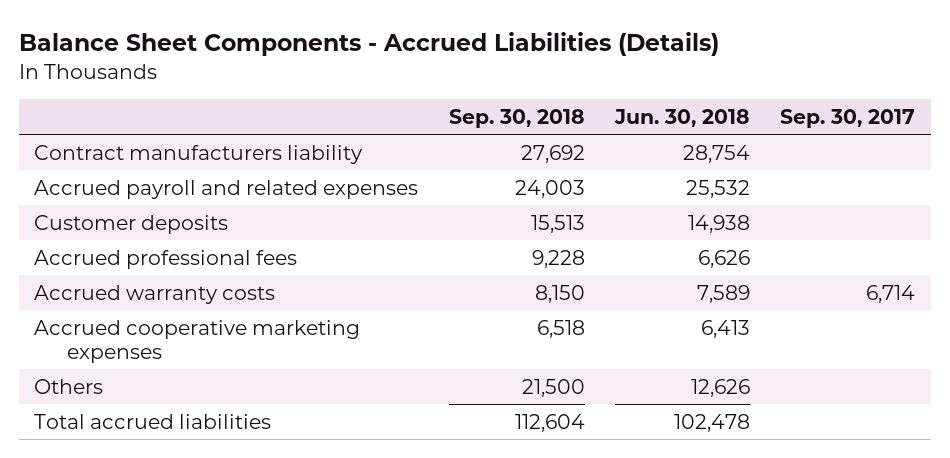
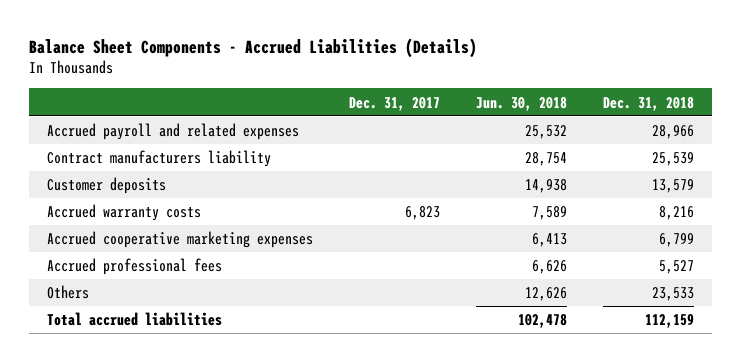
[448,109,585,129] Sep. 30, 2018 -> none
[780,109,916,129] Sep. 30, 2017 -> none
none -> [348,96,440,111] Dec. 31, 2017
none -> [602,96,694,111] Dec. 31, 2018
[34,144,364,164] Contract manufacturers liability -> [46,150,271,168] Contract manufacturers liability
[34,249,298,269] Accrued professional fees -> [46,258,222,276] Accrued professional fees

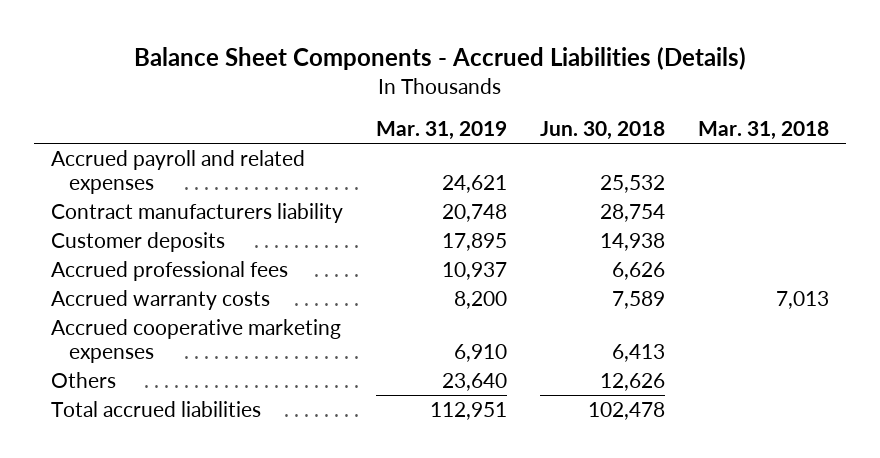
[348,96,440,111] Dec. 31, 2017 -> none
[602,96,694,111] Dec. 31, 2018 -> none
none -> [375,121,507,141] Mar. 31, 2019
none -> [698,121,830,141] Mar. 31, 2018
[46,258,222,276] Accrued professional fees -> [50,260,288,281] Accrued professional fees

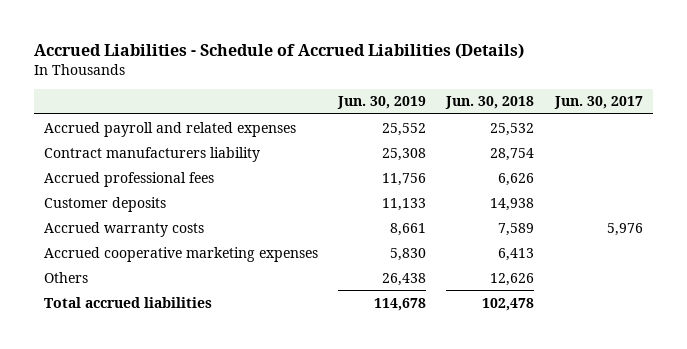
[133,46,746,70] Balance Sheet Components - Accrued Liabilities (Details) -> [33,42,524,59] Accrued Liabilities - Schedule of Accrued Liabilities (Details)
[375,121,507,141] Mar. 31, 2019 -> none
[698,121,830,141] Mar. 31, 2018 -> none
none -> [337,96,427,110] Jun. 30, 2019
none -> [553,96,643,110] Jun. 30, 2017
[50,231,225,252] Customer deposits -> [43,196,166,212] Customer deposits

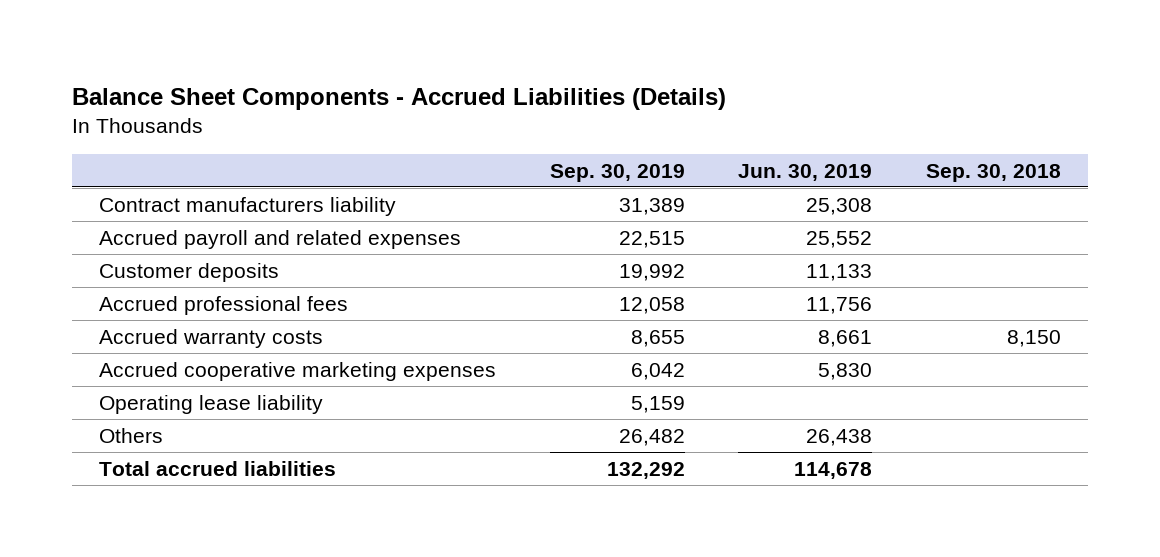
[33,42,524,59] Accrued Liabilities - Schedule of Accrued Liabilities (Details) -> [71,87,726,110] Balance Sheet Components - Accrued Liabilities (Details)
[445,96,535,110] Jun. 30, 2018 -> none
[553,96,643,110] Jun. 30, 2017 -> none
none -> [549,163,685,182] Sep. 30, 2019
none -> [926,163,1062,182] Sep. 30, 2018
[43,121,296,137] Accrued payroll and related expenses -> [98,229,461,249] Accrued payroll and related expenses
[43,171,214,187] Accrued professional fees -> [98,295,348,315] Accrued professional fees
none -> [98,394,323,414] Operating lease liability

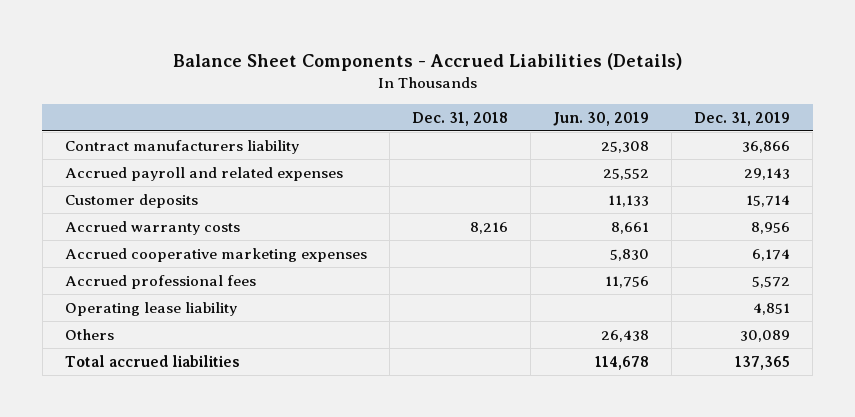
[549,163,685,182] Sep. 30, 2019 -> none
[926,163,1062,182] Sep. 30, 2018 -> none
none -> [411,111,508,126] Dec. 31, 2018
none -> [694,111,791,126] Dec. 31, 2019
[98,295,348,315] Accrued professional fees -> [64,274,256,289] Accrued professional fees

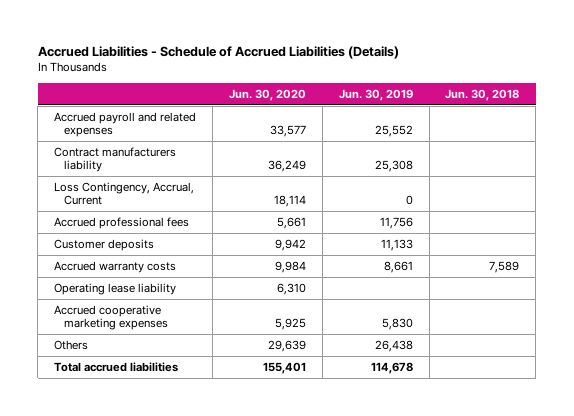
[172,52,682,71] Balance Sheet Components - Accrued Liabilities (Details) -> [37,45,399,59] Accrued Liabilities - Schedule of Accrued Liabilities (Details)
[411,111,508,126] Dec. 31, 2018 -> none
[694,111,791,126] Dec. 31, 2019 -> none
none -> [228,88,306,101] Jun. 30, 2020
none -> [445,88,520,101] Jun. 30, 2018
[64,139,299,154] Contract manufacturers liability -> [54,146,177,173] Contract manufacturers liability
none -> [54,181,195,206] Loss Contingency, Accrual, Current
[64,274,256,289] Accrued professional fees -> [54,216,190,229] Accrued professional fees
[64,247,367,262] Accrued cooperative marketing expenses -> [54,304,168,331] Accrued cooperative marketing expenses

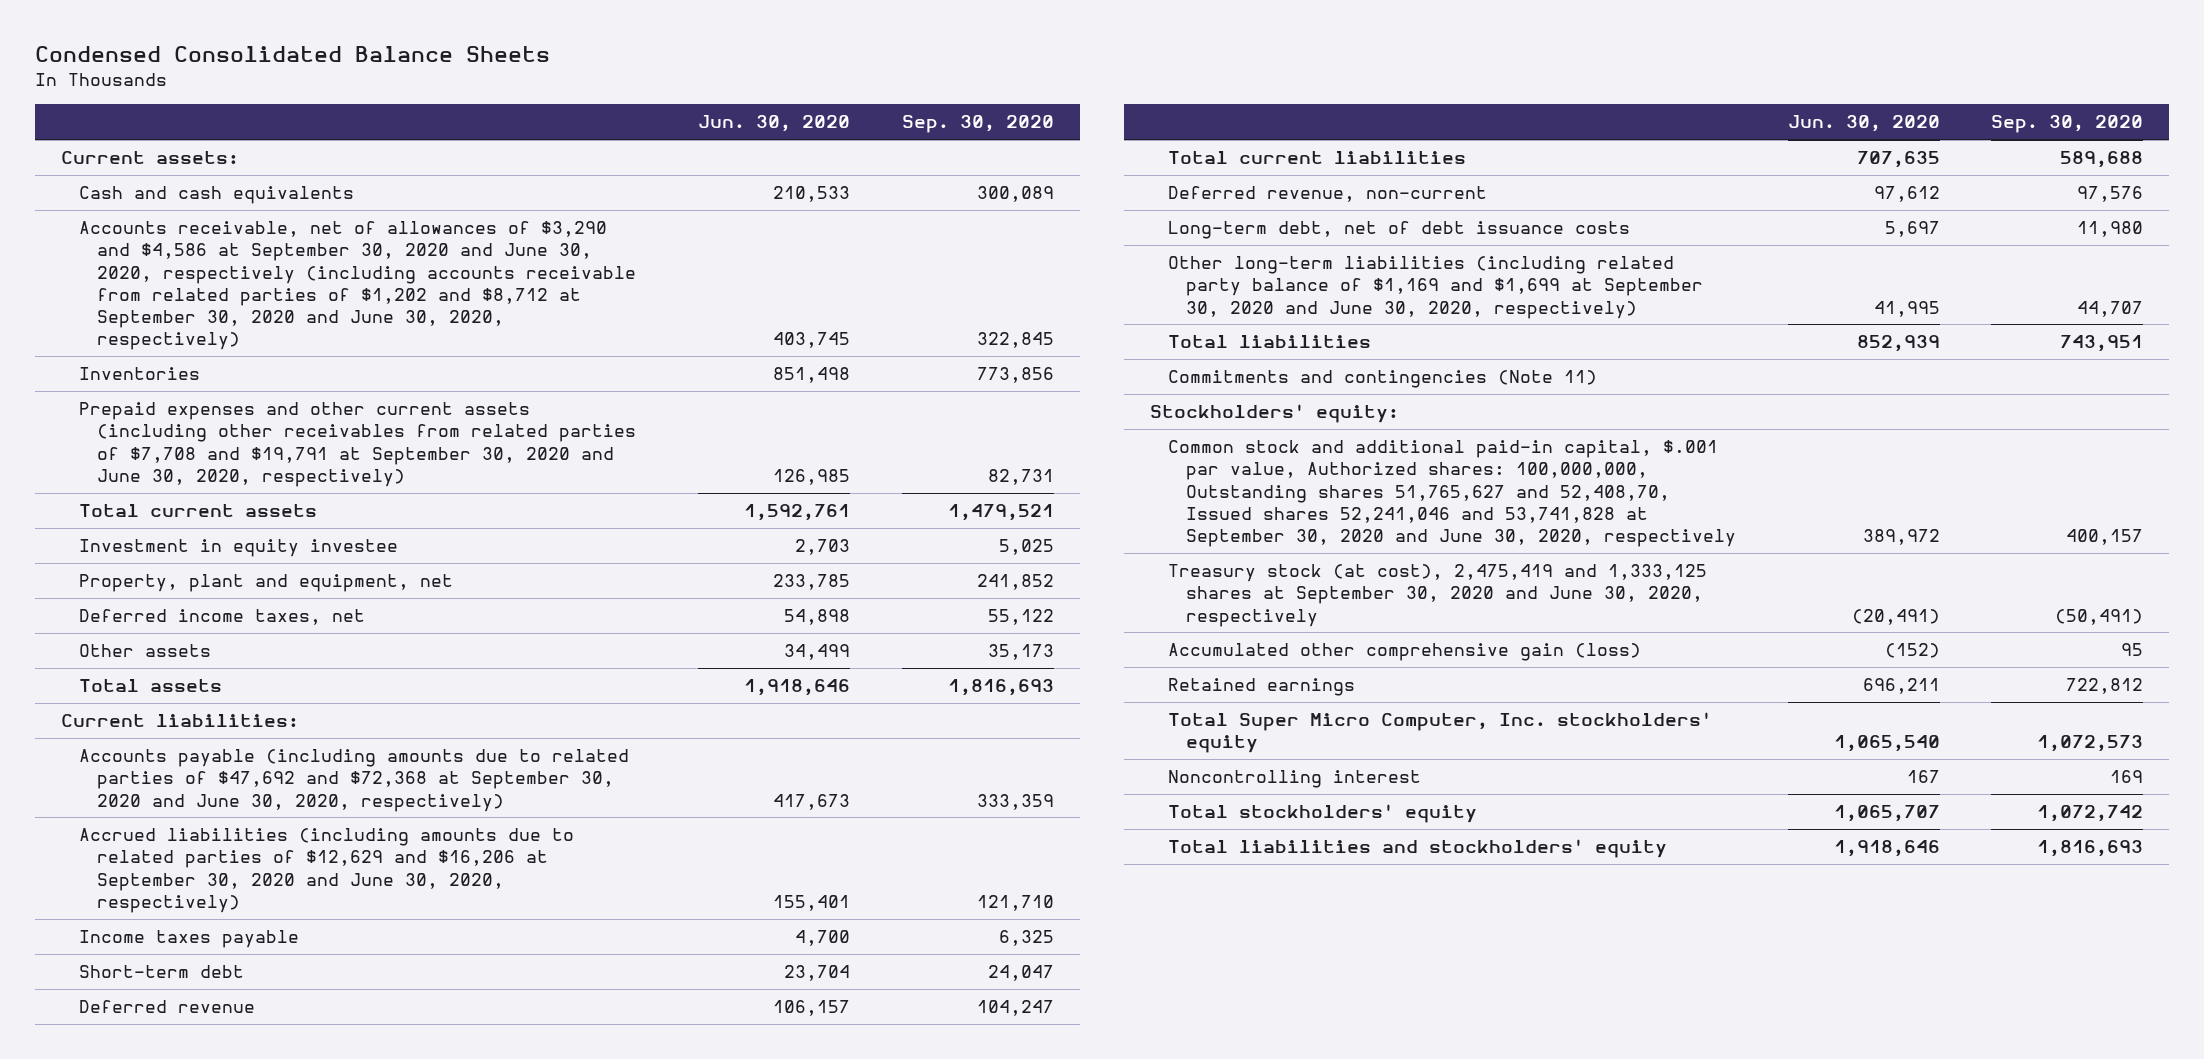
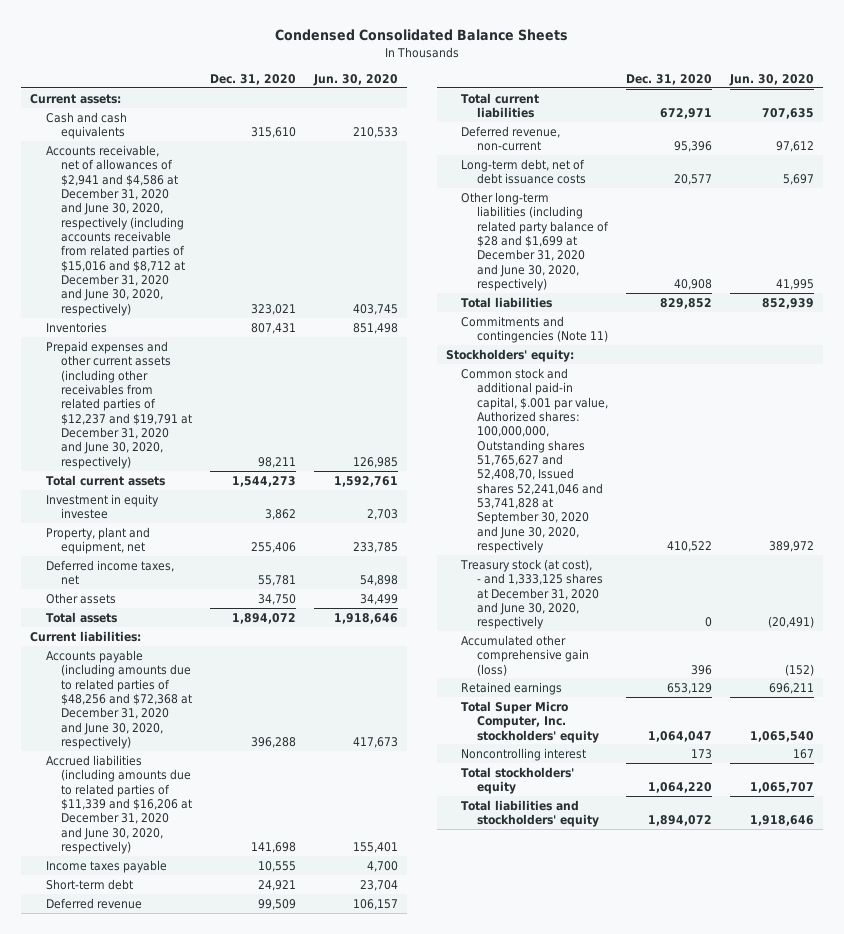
[902,115,1055,134] Sep. 30, 2020 -> none
none -> [209,73,296,85] Dec. 31, 2020
[78,221,636,350] Accounts receivable, net of allowances of $3,290 and $4,586 at September 30, 2020 and June 30, 2020, respectively (including accounts receivable from related parties of $1,202 and $8,712 at September 30, 2020 and June 30, 2020, respectively) -> [45,144,185,316] Accounts receivable, net of allowances of $2,941 and $4,586 at December 31, 2020 and June 30, 2020, respectively (including accounts receivable from related parties of $15,016 and $8,712 at December 31, 2020 and June 30, 2020, respectively)
[78,402,636,487] Prepaid expenses and other current assets (including other receivables from related parties of $7,708 and $19,791 at September 30, 2020 and June 30, 2020, respectively) -> [45,340,192,469] Prepaid expenses and other current assets (including other receivables from related parties of $12,237 and $19,791 at December 31, 2020 and June 30, 2020, respectively)
[78,749,629,812] Accounts payable (including amounts due to related parties of $47,692 and $72,368 at September 30, 2020 and June 30, 2020, respectively) -> [45,649,192,749] Accounts payable (including amounts due to related parties of $48,256 and $72,368 at December 31, 2020 and June 30, 2020, respectively)
[78,828,574,913] Accrued liabilities (including amounts due to related parties of $12,629 and $16,206 at September 30, 2020 and June 30, 2020, respectively) -> [45,754,192,854] Accrued liabilities (including amounts due to related parties of $11,339 and $16,206 at December 31, 2020 and June 30, 2020, respectively)
[1168,256,1704,319] Other long-term liabilities (including related party balance of $1,169 and $1,699 at September 30, 2020 and June 30, 2020, respectively) -> [461,191,609,291] Other long-term liabilities (including related party balance of $28 and $1,699 at December 31, 2020 and June 30, 2020, respectively)
[1168,564,1708,627] Treasury stock (at cost), 2,475,419 and 1,333,125 shares at September 30, 2020 and June 30, 2020, respectively -> [460,558,603,630] Treasury stock (at cost), - and 1,333,125 shares at December 31, 2020 and June 30, 2020, respectively

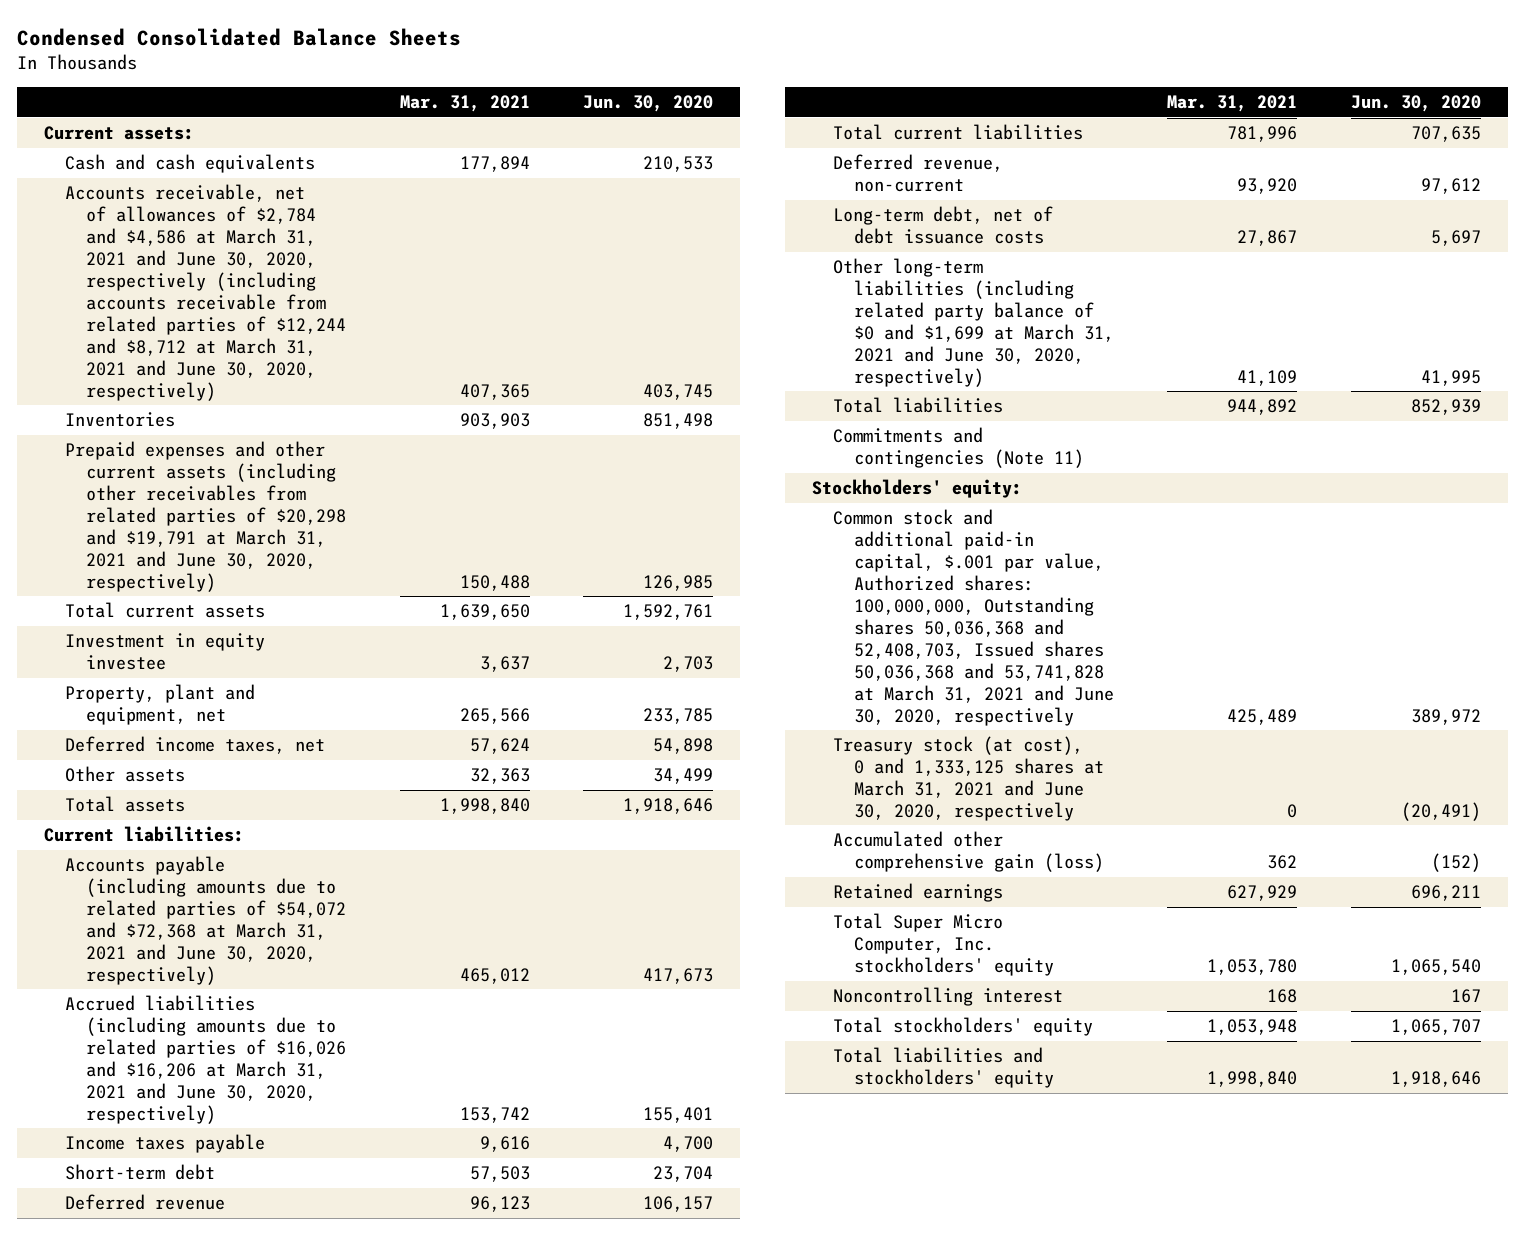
[209,73,296,85] Dec. 31, 2020 -> none
none -> [399,95,530,113] Mar. 31, 2021
[45,144,185,316] Accounts receivable, net of allowances of $2,941 and $4,586 at December 31, 2020 and June 30, 2020, respectively (including accounts receivable from related parties of $15,016 and $8,712 at December 31, 2020 and June 30, 2020, respectively) -> [65,184,347,401] Accounts receivable, net of allowances of $2,784 and $4,586 at March 31, 2021 and June 30, 2020, respectively (including accounts receivable from related parties of $12,244 and $8,712 at March 31, 2021 and June 30, 2020, respectively)
[45,340,192,469] Prepaid expenses and other current assets (including other receivables from related parties of $12,237 and $19,791 at December 31, 2020 and June 30, 2020, respectively) -> [65,441,347,592] Prepaid expenses and other current assets (including other receivables from related parties of $20,298 and $19,791 at March 31, 2021 and June 30, 2020, respectively)
[45,649,192,749] Accounts payable (including amounts due to related parties of $48,256 and $72,368 at December 31, 2020 and June 30, 2020, respectively) -> [65,856,347,985] Accounts payable (including amounts due to related parties of $54,072 and $72,368 at March 31, 2021 and June 30, 2020, respectively)
[45,754,192,854] Accrued liabilities (including amounts due to related parties of $11,339 and $16,206 at December 31, 2020 and June 30, 2020, respectively) -> [65,995,347,1124] Accrued liabilities (including amounts due to related parties of $16,026 and $16,206 at March 31, 2021 and June 30, 2020, respectively)
[461,191,609,291] Other long-term liabilities (including related party balance of $28 and $1,699 at December 31, 2020 and June 30, 2020, respectively) -> [832,258,1114,387] Other long-term liabilities (including related party balance of $0 and $1,699 at March 31, 2021 and June 30, 2020, respectively)
[461,367,608,554] Common stock and additional paid-in capital, $.001 par value, Authorized shares: 100,000,000, Outstanding shares 51,765,627 and 52,408,70, Issued shares 52,241,046 and 53,741,828 at September 30, 2020 and June 30, 2020, respectively -> [832,509,1114,726] Common stock and additional paid-in capital, $.001 par value, Authorized shares: 100,000,000, Outstanding shares 50,036,368 and 52,408,703, Issued shares 50,036,368 and 53,741,828 at March 31, 2021 and June 30, 2020, respectively
[460,558,603,630] Treasury stock (at cost), - and 1,333,125 shares at December 31, 2020 and June 30, 2020, respectively -> [832,736,1104,821] Treasury stock (at cost), 0 and 1,333,125 shares at March 31, 2021 and June 30, 2020, respectively

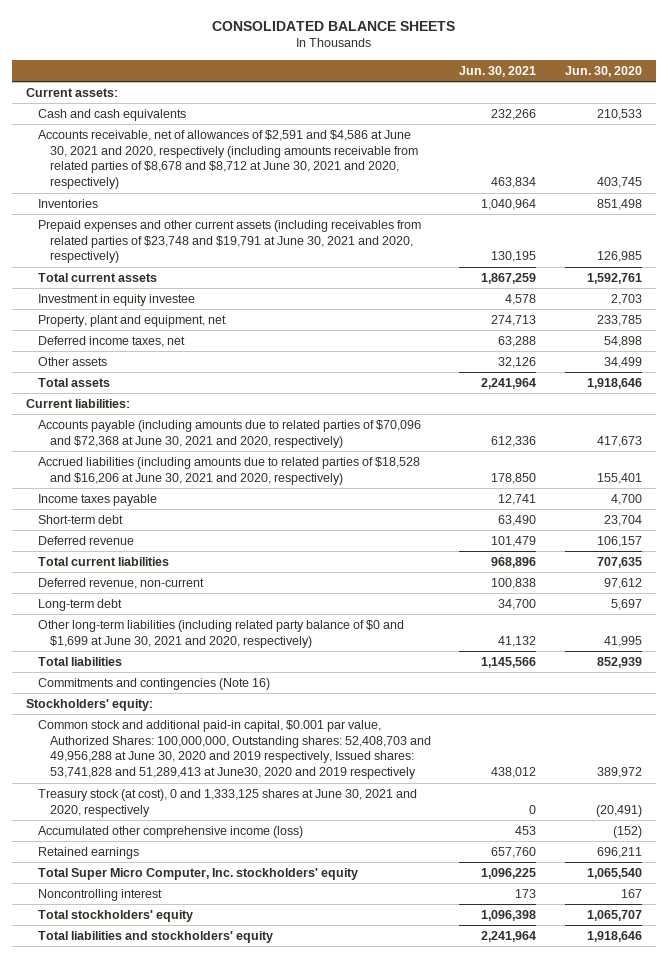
[17,28,462,47] Condensed Consolidated Balance Sheets -> [211,20,455,31] CONSOLIDATED BALANCE SHEETS
[399,95,530,113] Mar. 31, 2021 -> none
none -> [459,65,537,77] Jun. 30, 2021
[65,184,347,401] Accounts receivable, net of allowances of $2,784 and $4,586 at March 31, 2021 and June 30, 2020, respectively (including accounts receivable from related parties of $12,244 and $8,712 at March 31, 2021 and June 30, 2020, respectively) -> [37,129,419,190] Accounts receivable, net of allowances of $2,591 and $4,586 at June 30, 2021 and 2020, respectively (including amounts receivable from related parties of $8,678 and $8,712 at June 30, 2021 and 2020, respectively)
[65,441,347,592] Prepaid expenses and other current assets (including other receivables from related parties of $20,298 and $19,791 at March 31, 2021 and June 30, 2020, respectively) -> [37,219,421,264] Prepaid expenses and other current assets (including receivables from related parties of $23,748 and $19,791 at June 30, 2021 and 2020, respectively)
[65,856,347,985] Accounts payable (including amounts due to related parties of $54,072 and $72,368 at March 31, 2021 and June 30, 2020, respectively) -> [37,419,421,448] Accounts payable (including amounts due to related parties of $70,096 and $72,368 at June 30, 2021 and 2020, respectively)
[65,995,347,1124] Accrued liabilities (including amounts due to related parties of $16,026 and $16,206 at March 31, 2021 and June 30, 2020, respectively) -> [37,456,420,485] Accrued liabilities (including amounts due to related parties of $18,528 and $16,206 at June 30, 2021 and 2020, respectively)
[832,206,1053,245] Long-term debt, net of debt issuance costs -> [37,598,122,611] Long-term debt
[832,258,1114,387] Other long-term liabilities (including related party balance of $0 and $1,699 at March 31, 2021 and June 30, 2020, respectively) -> [37,619,404,648] Other long-term liabilities (including related party balance of $0 and $1,699 at June 30, 2021 and 2020, respectively)
[832,427,1084,469] Commitments and contingencies (Note 11) -> [37,677,270,690] Commitments and contingencies (Note 16)
[832,509,1114,726] Common stock and additional paid-in capital, $.001 par value, Authorized shares: 100,000,000, Outstanding shares 50,036,368 and 52,408,703, Issued shares 50,036,368 and 53,741,828 at March 31, 2021 and June 30, 2020, respectively -> [37,719,432,780] Common stock and additional paid-in capital, $0.001 par value, Authorized Shares: 100,000,000, Outstanding shares: 52,408,703 and 49,956,288 at June 30, 2020 and 2019 respectively, Issued shares: 53,741,828 and 51,289,413 at June30, 2020 and 2019 respectively
[832,736,1104,821] Treasury stock (at cost), 0 and 1,333,125 shares at March 31, 2021 and June 30, 2020, respectively -> [37,788,417,817] Treasury stock (at cost), 0 and 1,333,125 shares at June 30, 2021 and 2020, respectively
[832,831,1104,873] Accumulated other comprehensive gain (loss) -> [37,825,303,838] Accumulated other comprehensive income (loss)

